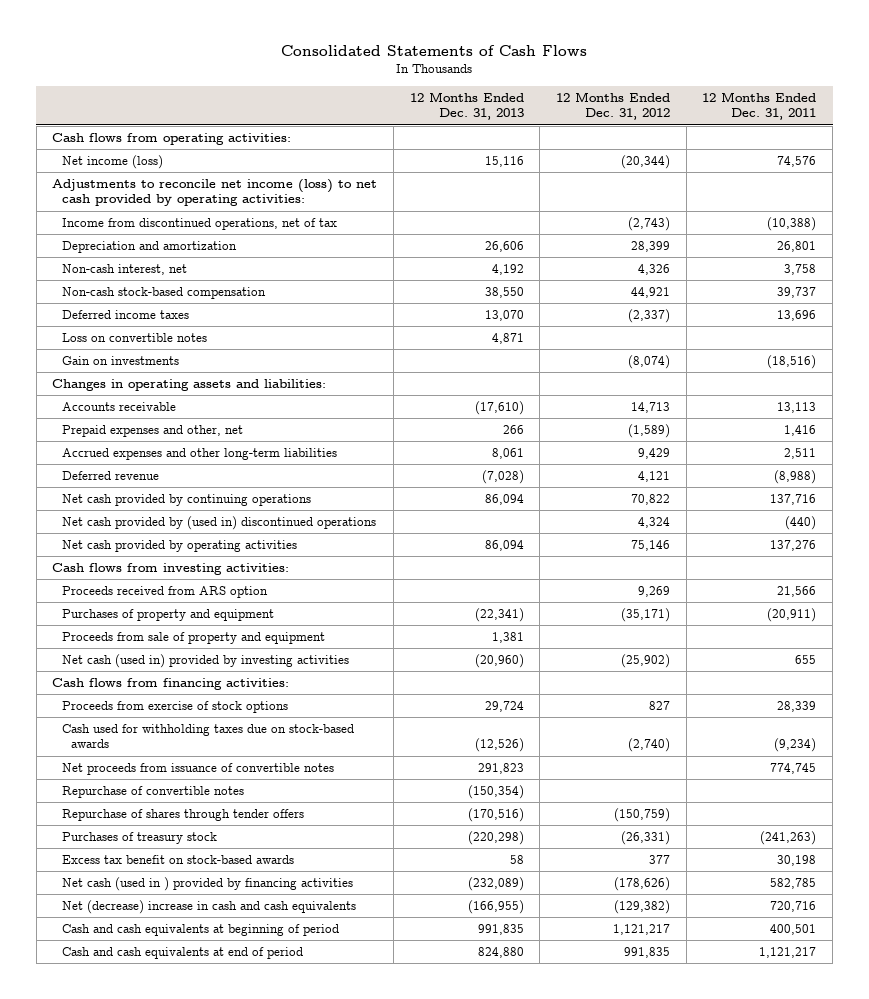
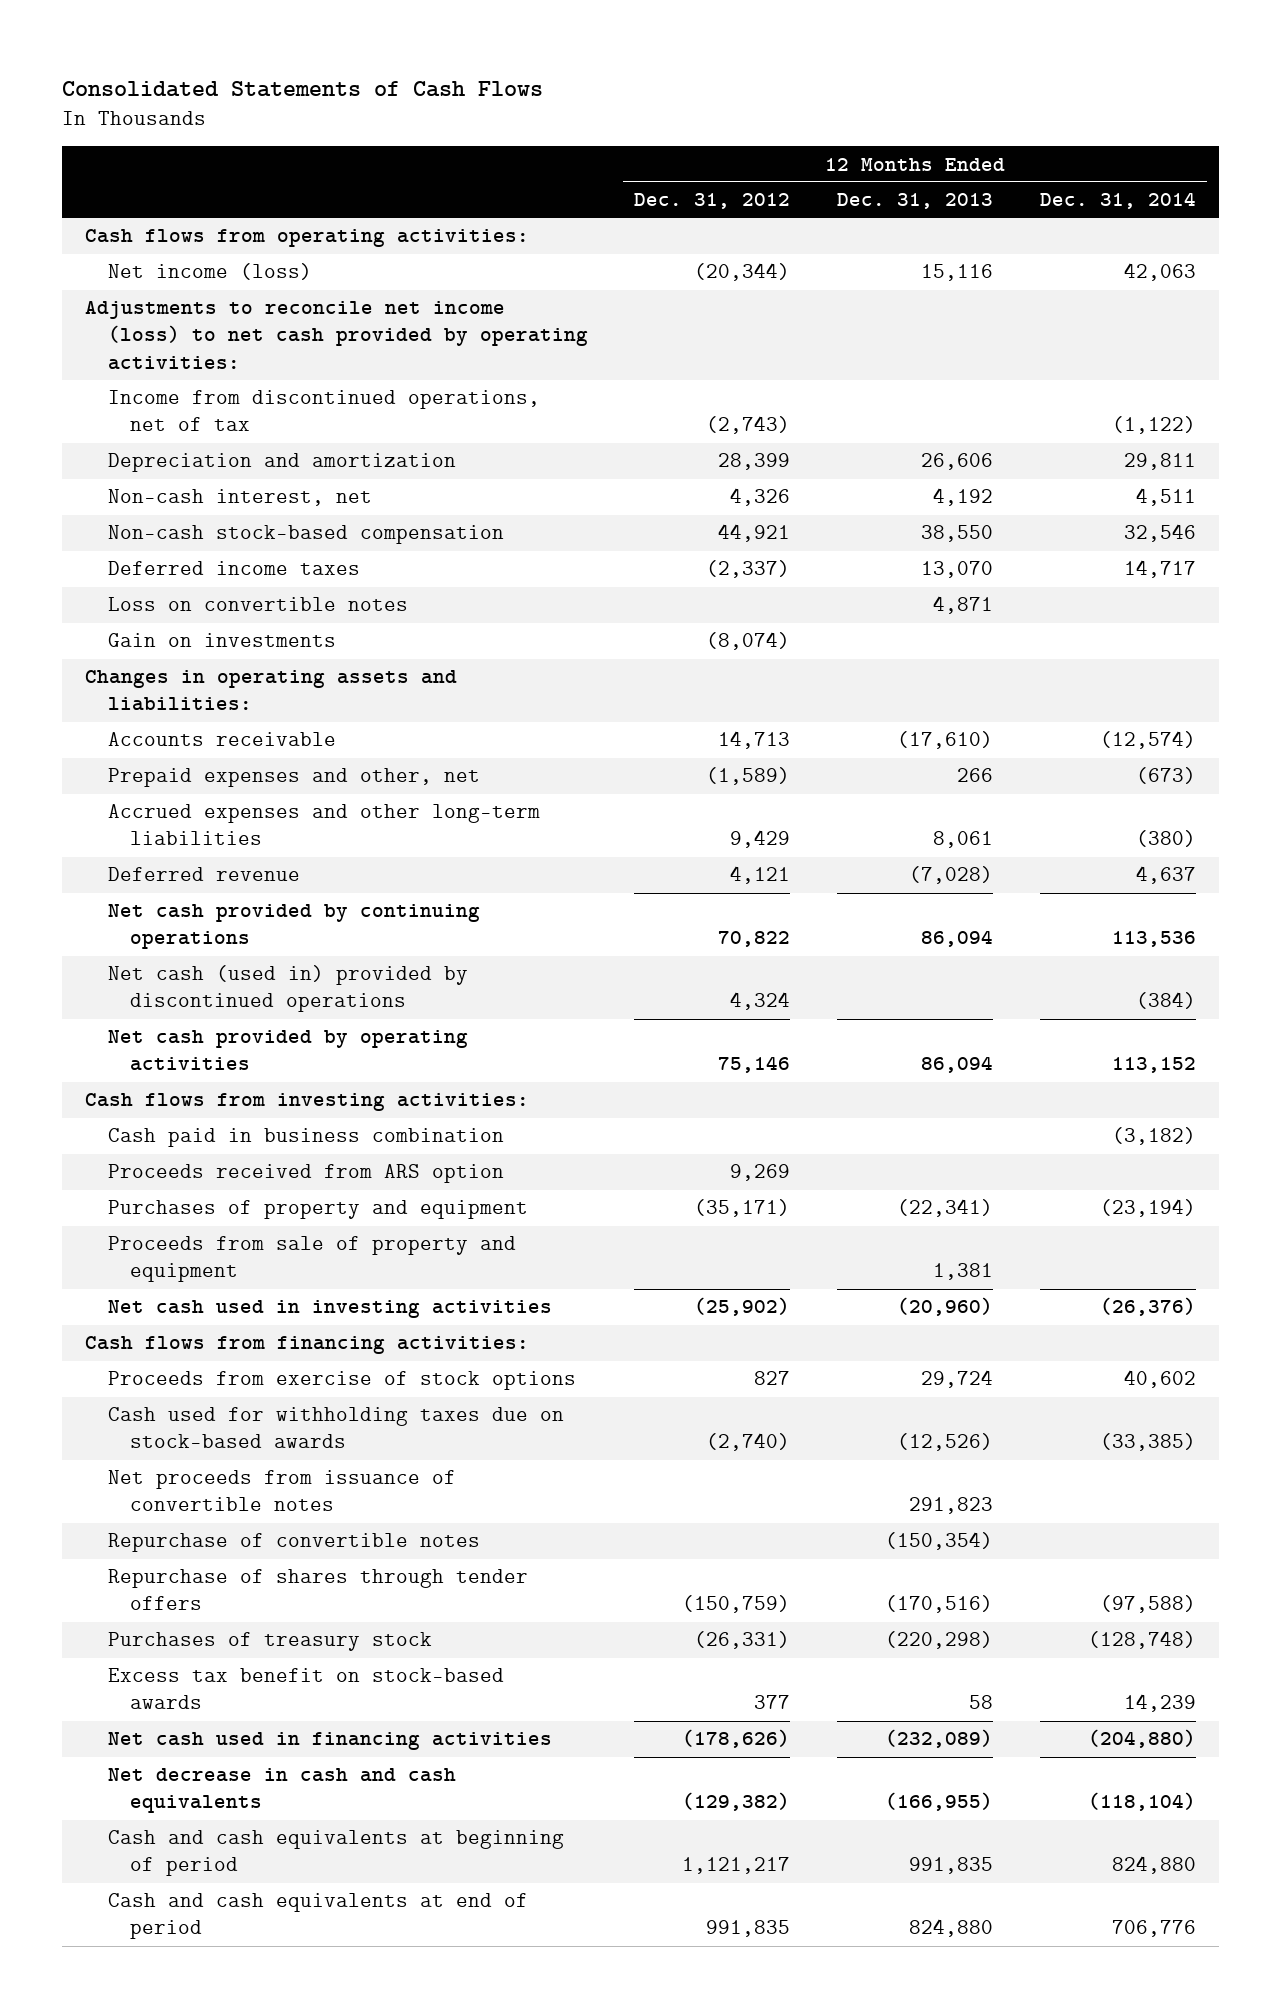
[702,92,817,121] 12 Months Ended Dec. 31, 2011 -> none
none -> [1039,192,1196,210] Dec. 31, 2014
[61,515,376,530] Net cash provided by (used in) discontinued operations -> [107,965,468,1013] Net cash (used in) provided by discontinued operations
none -> [107,1128,504,1148] Cash paid in business combination
[61,653,349,668] Net cash (used in) provided by investing activities -> [107,1300,552,1319] Net cash used in investing activities
[61,876,353,891] Net cash (used in ) provided by financing activities -> [107,1732,552,1751] Net cash used in financing activities
[61,899,356,914] Net (decrease) increase in cash and cash equivalents -> [107,1768,456,1814] Net decrease in cash and cash equivalents

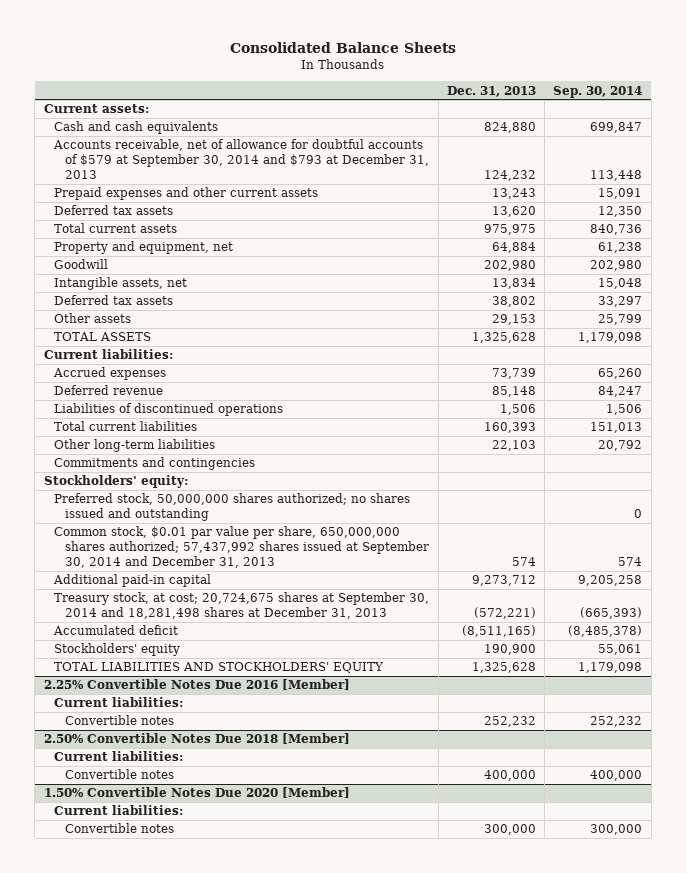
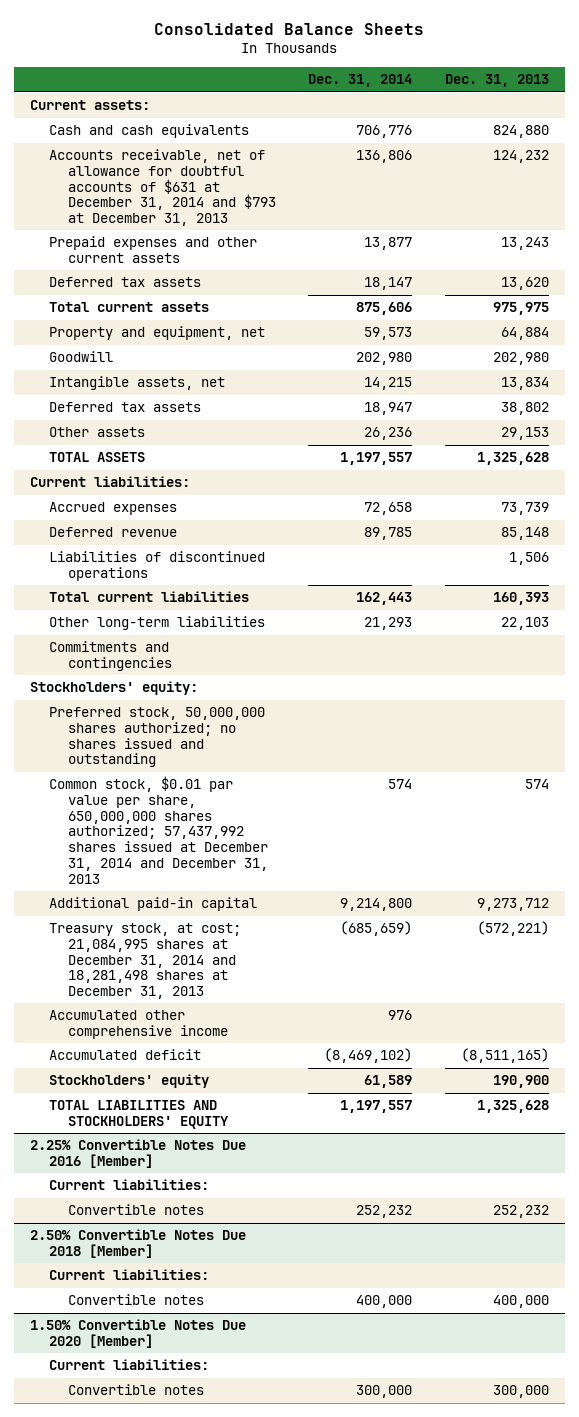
[553,85,643,98] Sep. 30, 2014 -> none
none -> [308,74,413,88] Dec. 31, 2014
[53,139,429,180] Accounts receivable, net of allowance for doubtful accounts of $579 at September 30, 2014 and $793 at December 31, 2013 -> [49,149,276,227] Accounts receivable, net of allowance for doubtful accounts of $631 at December 31, 2014 and $793 at December 31, 2013
[54,526,429,569] Common stock, $0.01 par value per share, 650,000,000 shares authorized; 57,437,992 shares issued at September 30, 2014 and December 31, 2013 -> [49,776,268,884] Common stock, $0.01 par value per share, 650,000,000 shares authorized; 57,437,992 shares issued at December 31, 2014 and December 31, 2013
[54,592,430,620] Treasury stock, at cost; 20,724,675 shares at September 30, 2014 and 18,281,498 shares at December 31, 2013 -> [49,923,242,1000] Treasury stock, at cost; 21,084,995 shares at December 31, 2014 and 18,281,498 shares at December 31, 2013
none -> [49,1010,228,1039] Accumulated other comprehensive income

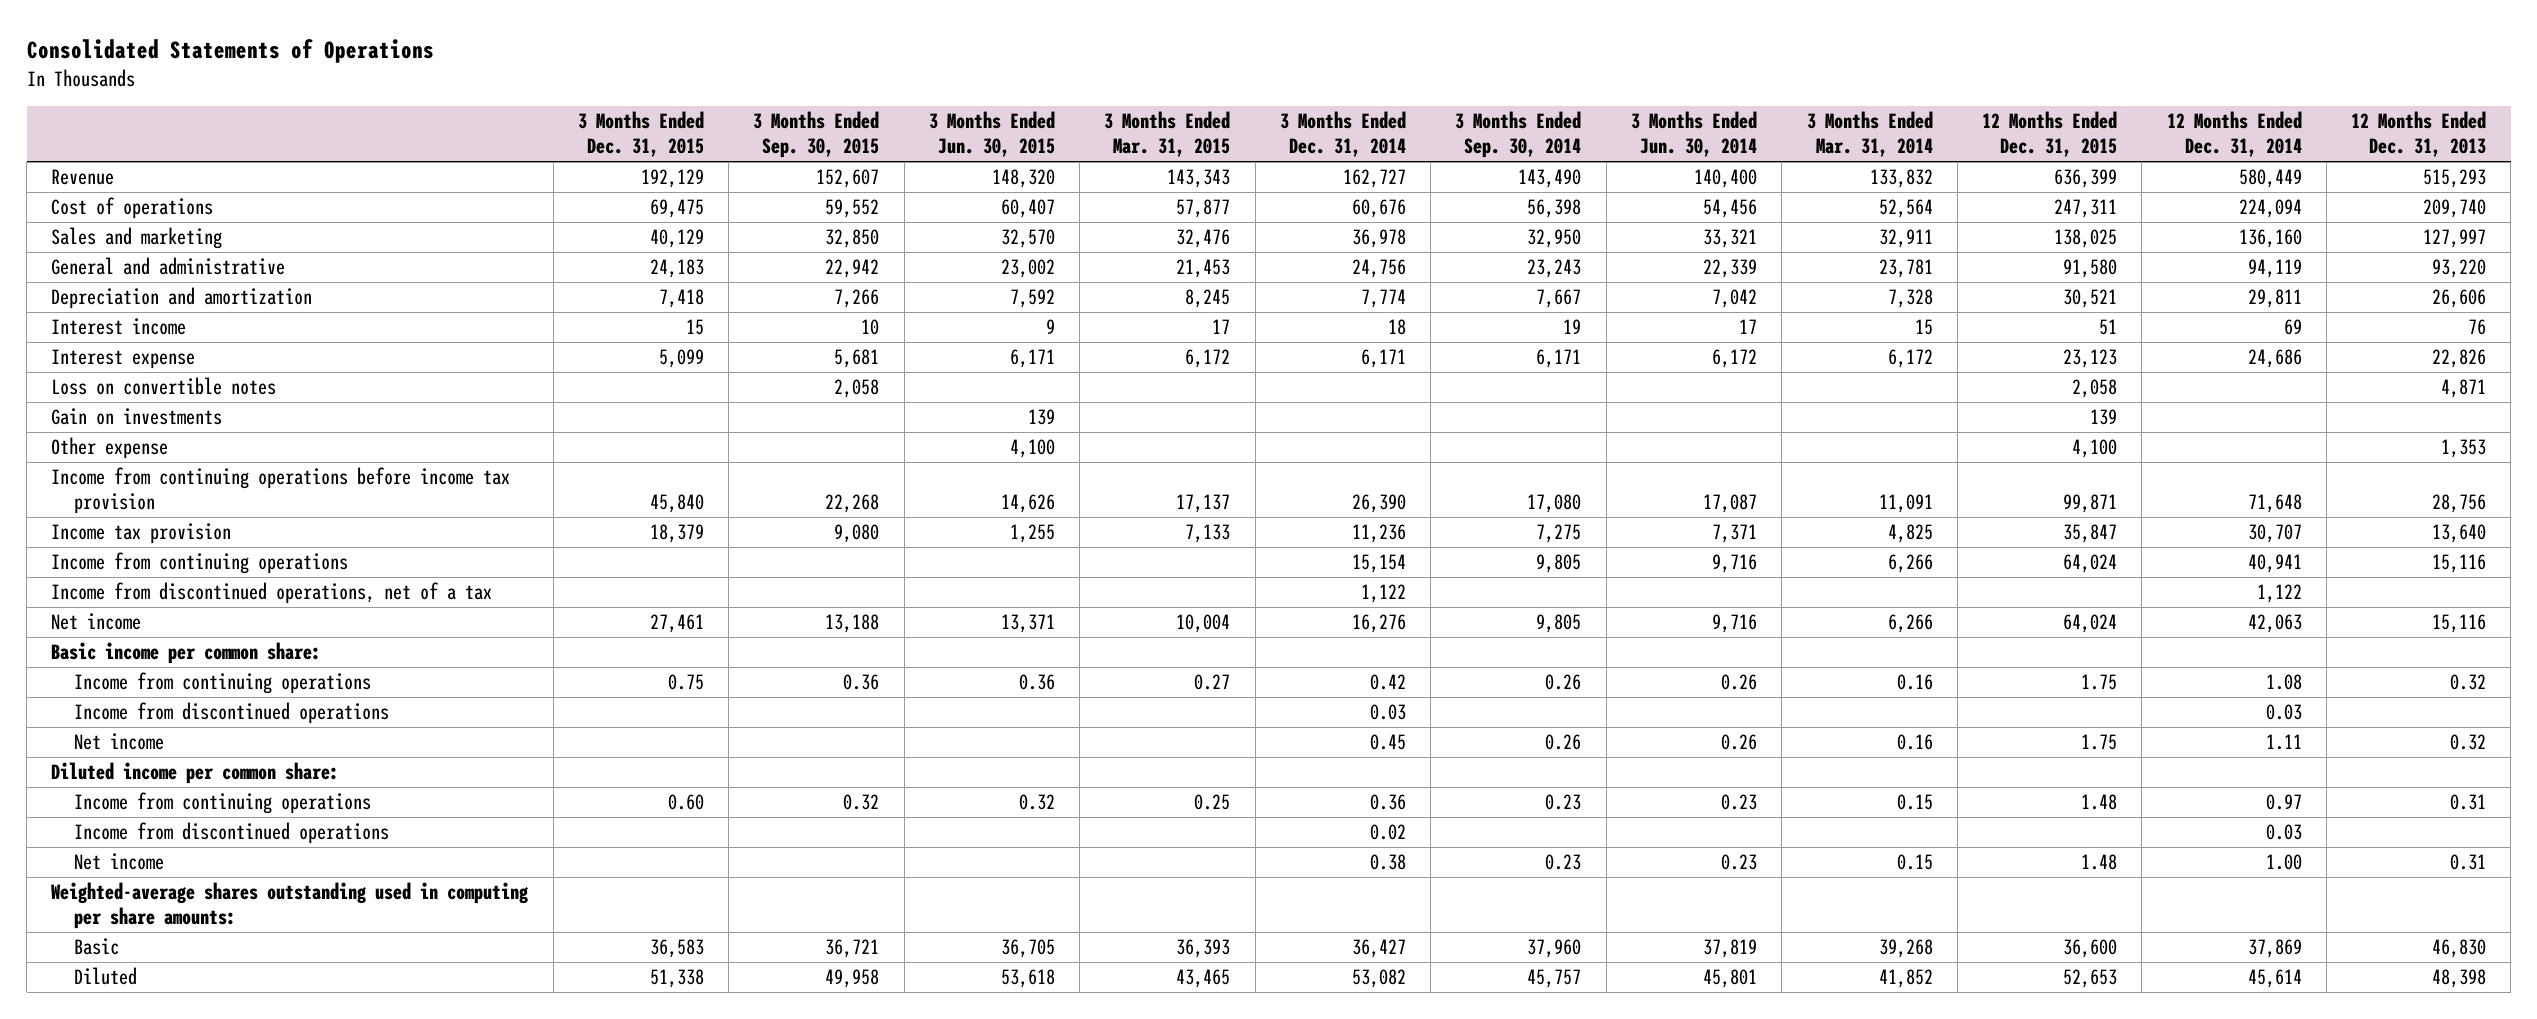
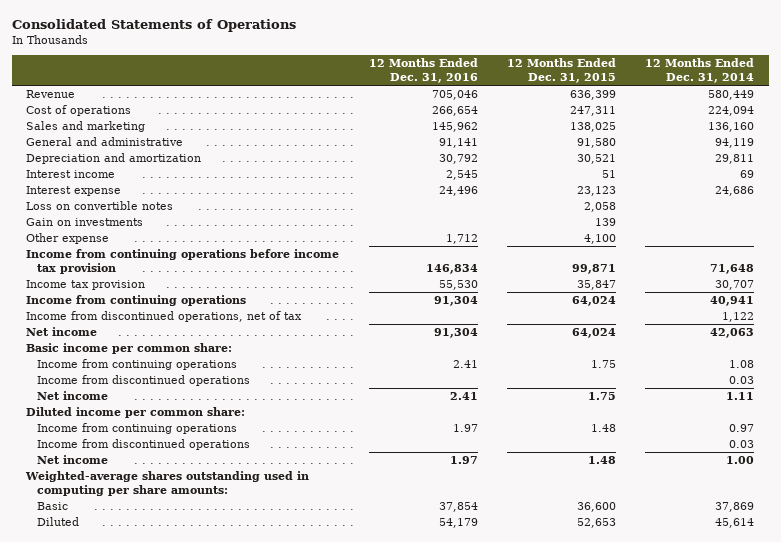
[577,111,704,158] 3 Months Ended Dec. 31, 2015 -> none
[753,111,880,159] 3 Months Ended Sep. 30, 2015 -> none
[928,111,1055,158] 3 Months Ended Jun. 30, 2015 -> none
[1104,111,1231,158] 3 Months Ended Mar. 31, 2015 -> none
[1279,111,1406,158] 3 Months Ended Dec. 31, 2014 -> none
[1455,111,1582,159] 3 Months Ended Sep. 30, 2014 -> none
[1631,111,1758,158] 3 Months Ended Jun. 30, 2014 -> none
[1806,111,1933,158] 3 Months Ended Mar. 31, 2014 -> none
[2351,111,2487,158] 12 Months Ended Dec. 31, 2013 -> none
none -> [368,58,478,84] 12 Months Ended Dec. 31, 2016
[51,582,493,605] Income from discontinued operations, net of a tax -> [26,311,303,323] Income from discontinued operations, net of tax

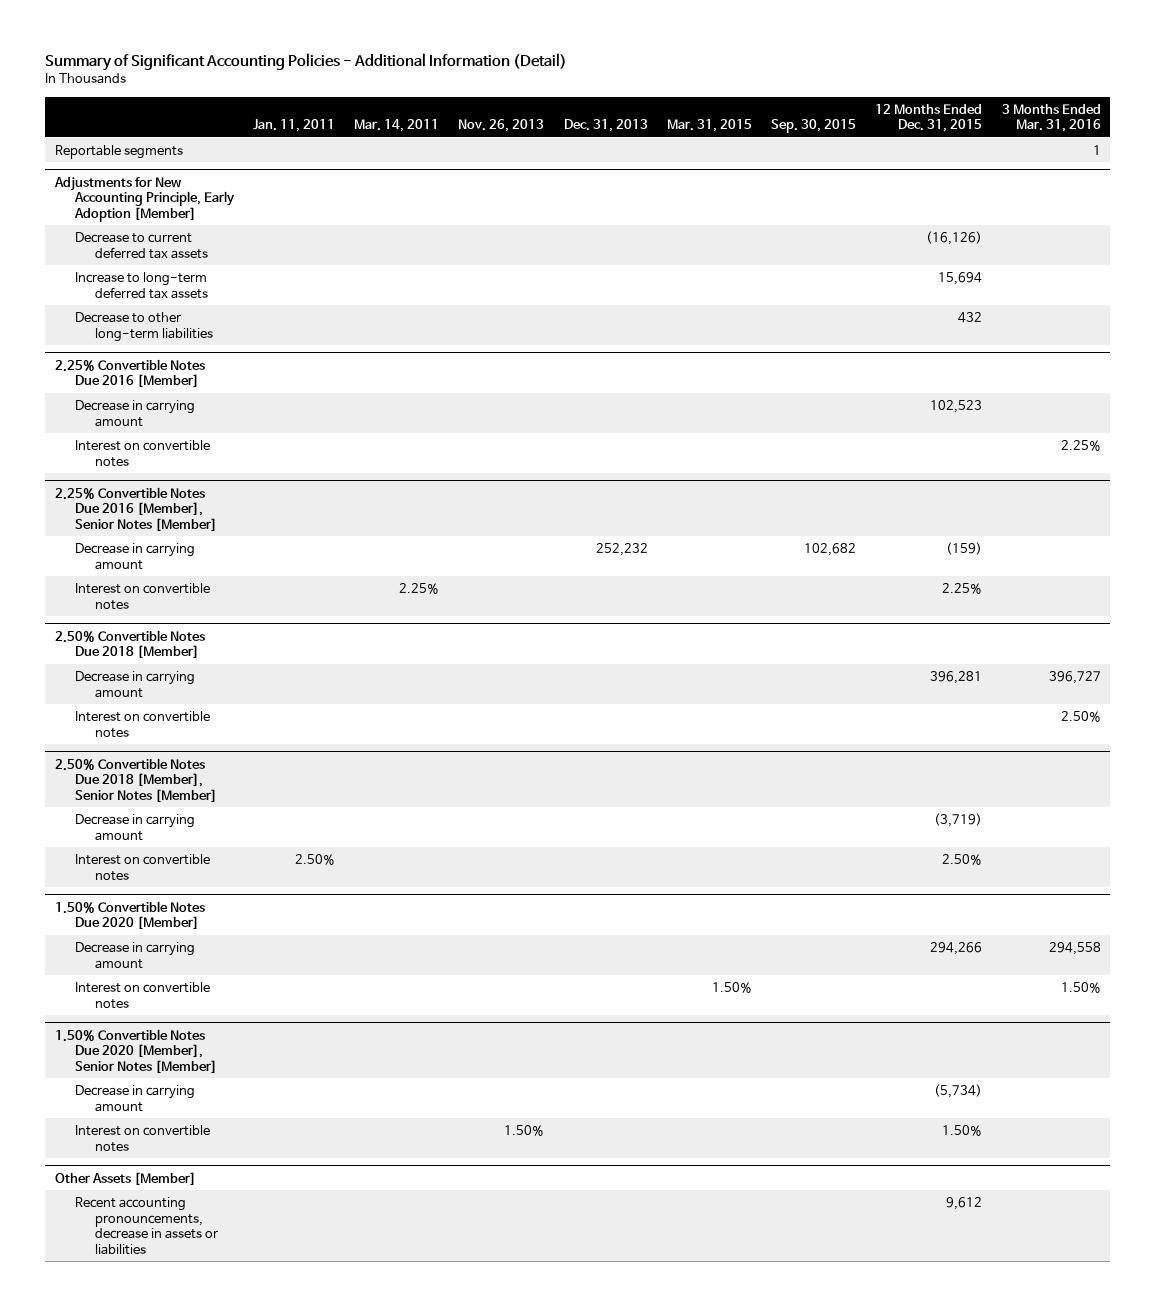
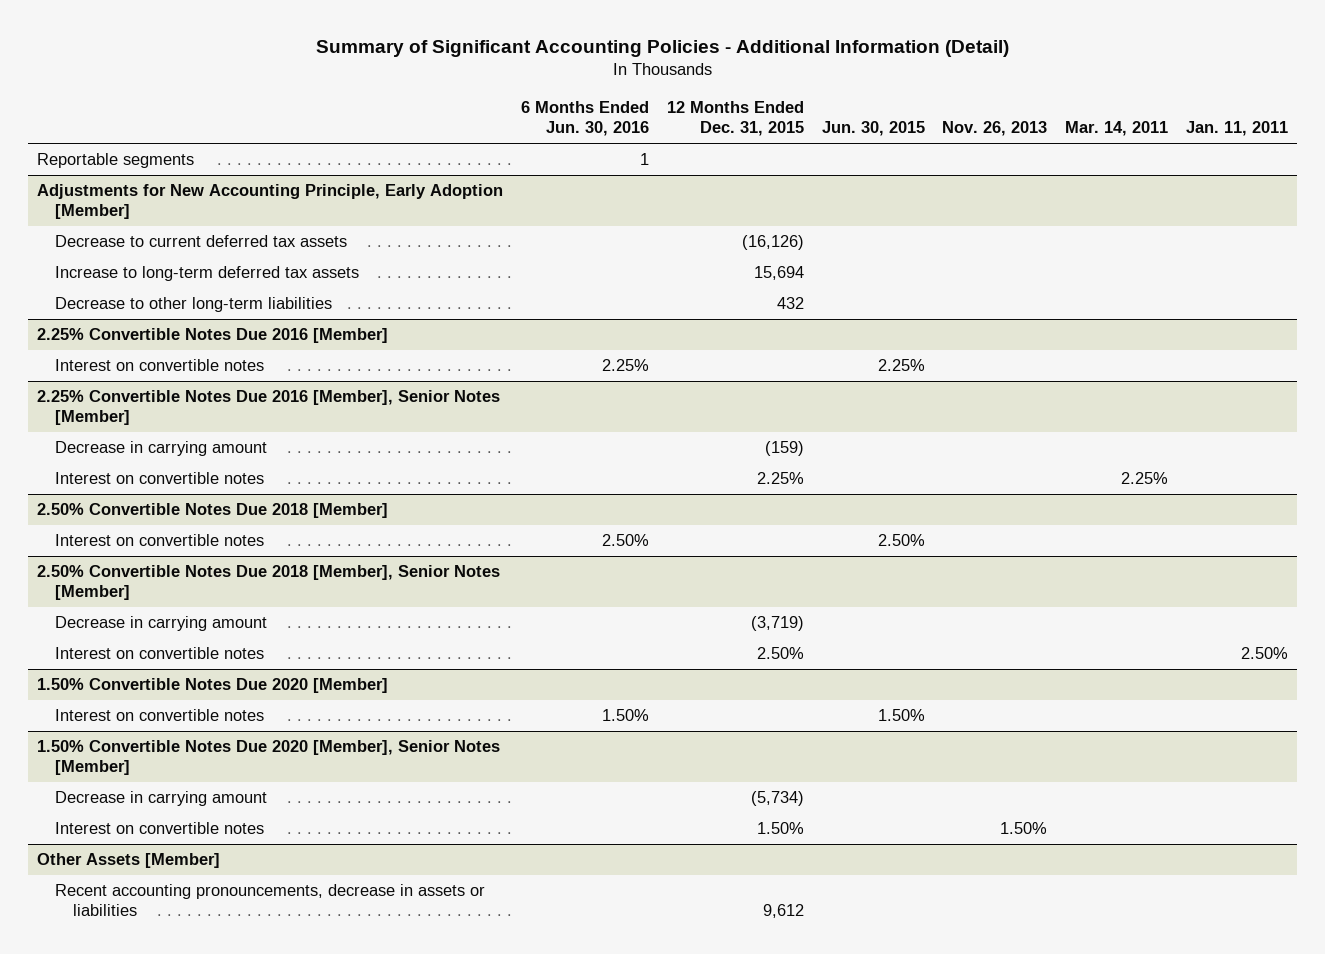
[563,119,648,133] Dec. 31, 2013 -> none
[666,119,752,133] Mar. 31, 2015 -> none
[771,119,857,134] Sep. 30, 2015 -> none
[1001,103,1101,133] 3 Months Ended Mar. 31, 2016 -> none
none -> [520,101,649,137] 6 Months Ended Jun. 30, 2016
none -> [821,121,925,137] Jun. 30, 2015
[74,399,195,427] Decrease in carrying amount -> none
[74,670,195,698] Decrease in carrying amount -> none
[74,941,195,969] Decrease in carrying amount -> none

